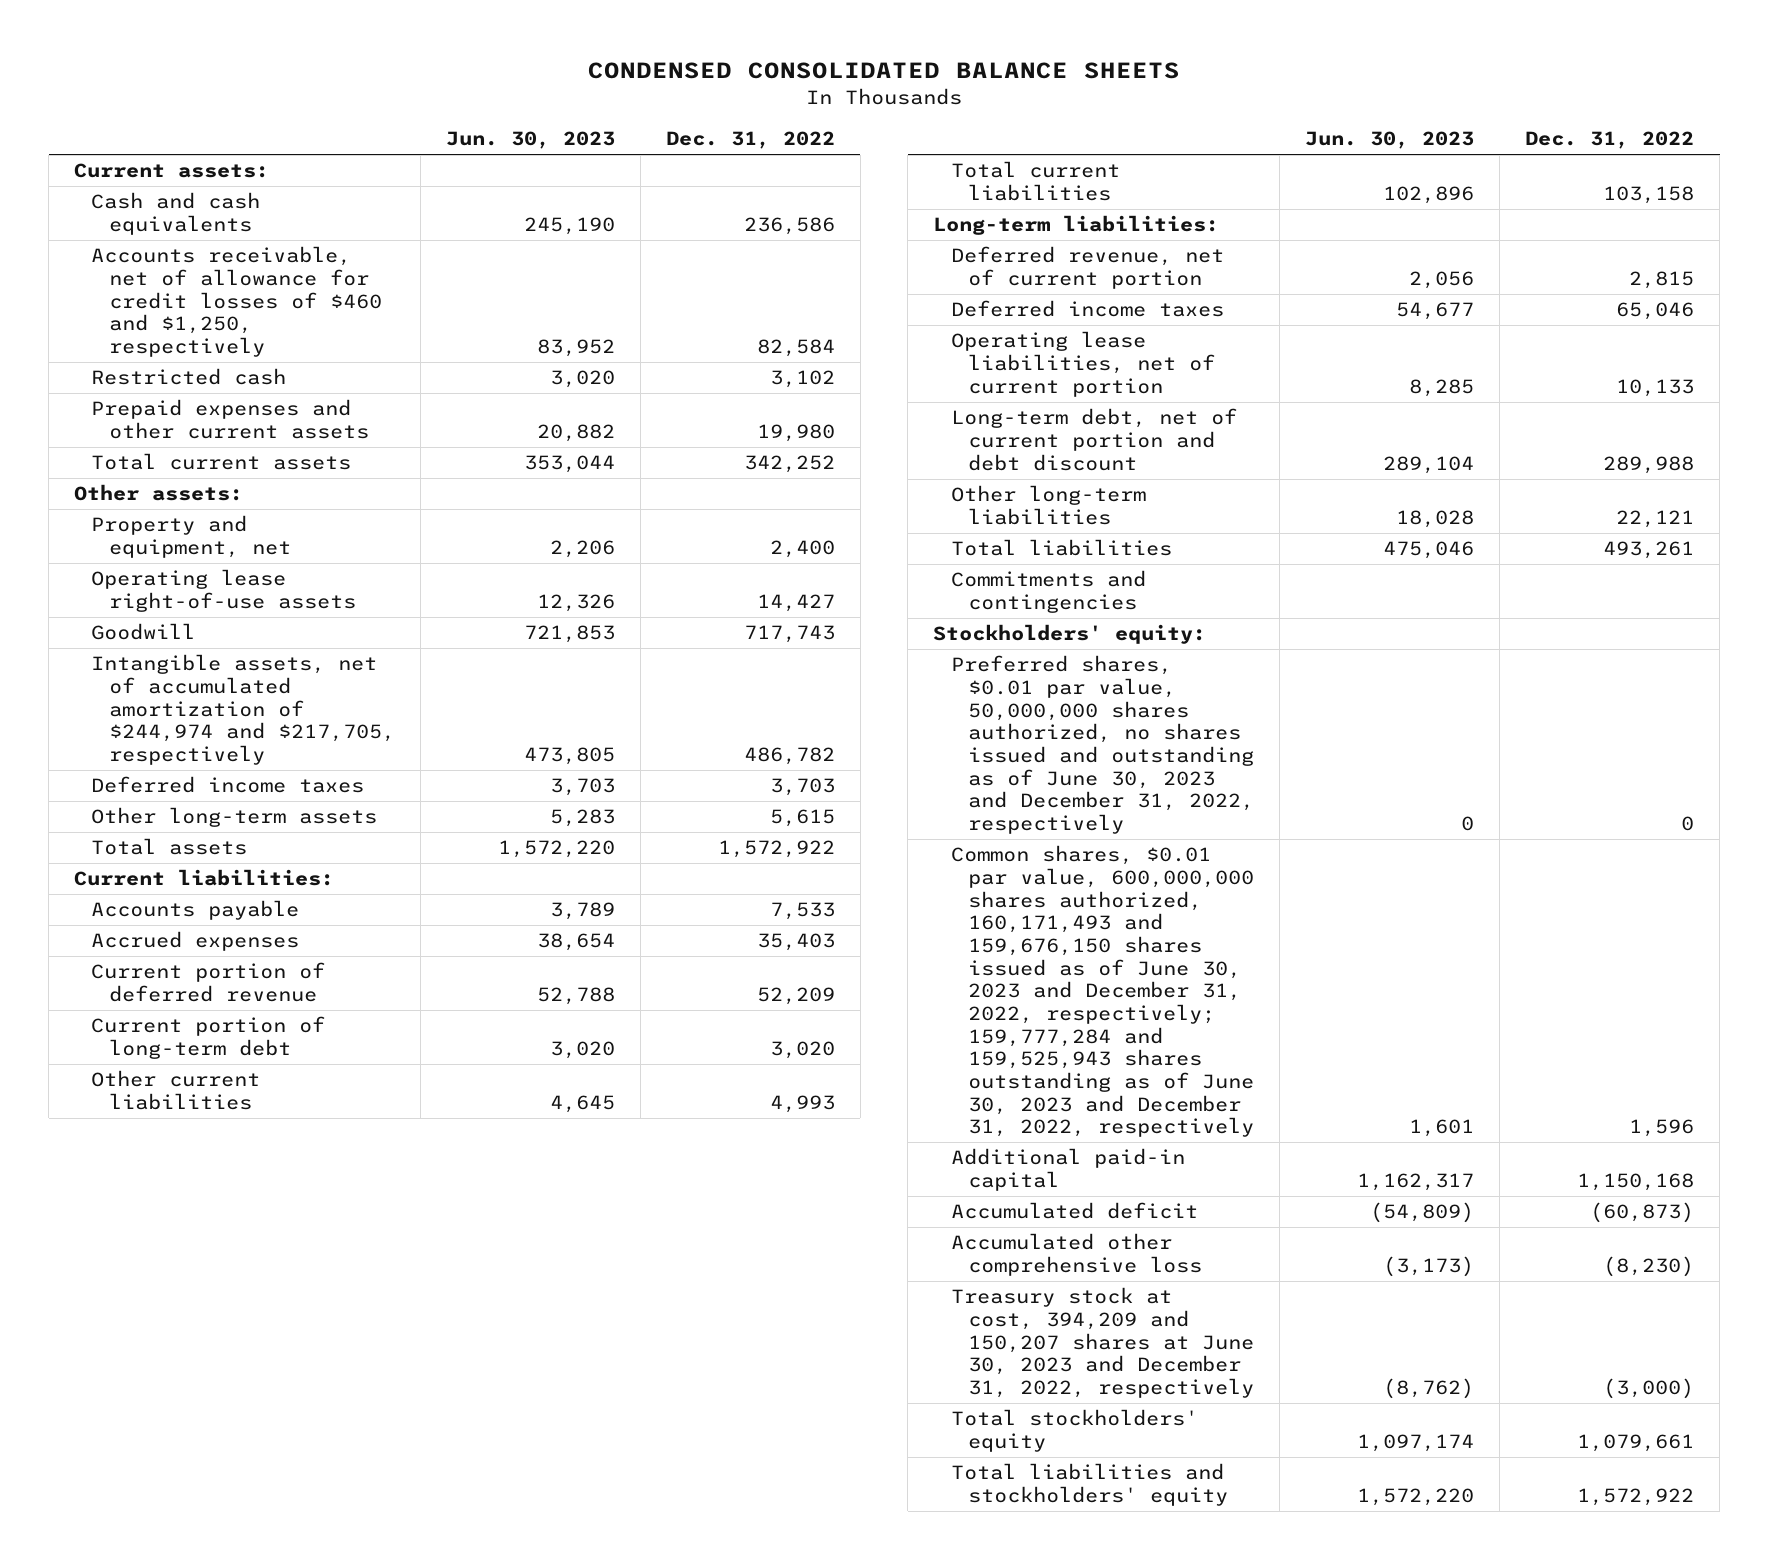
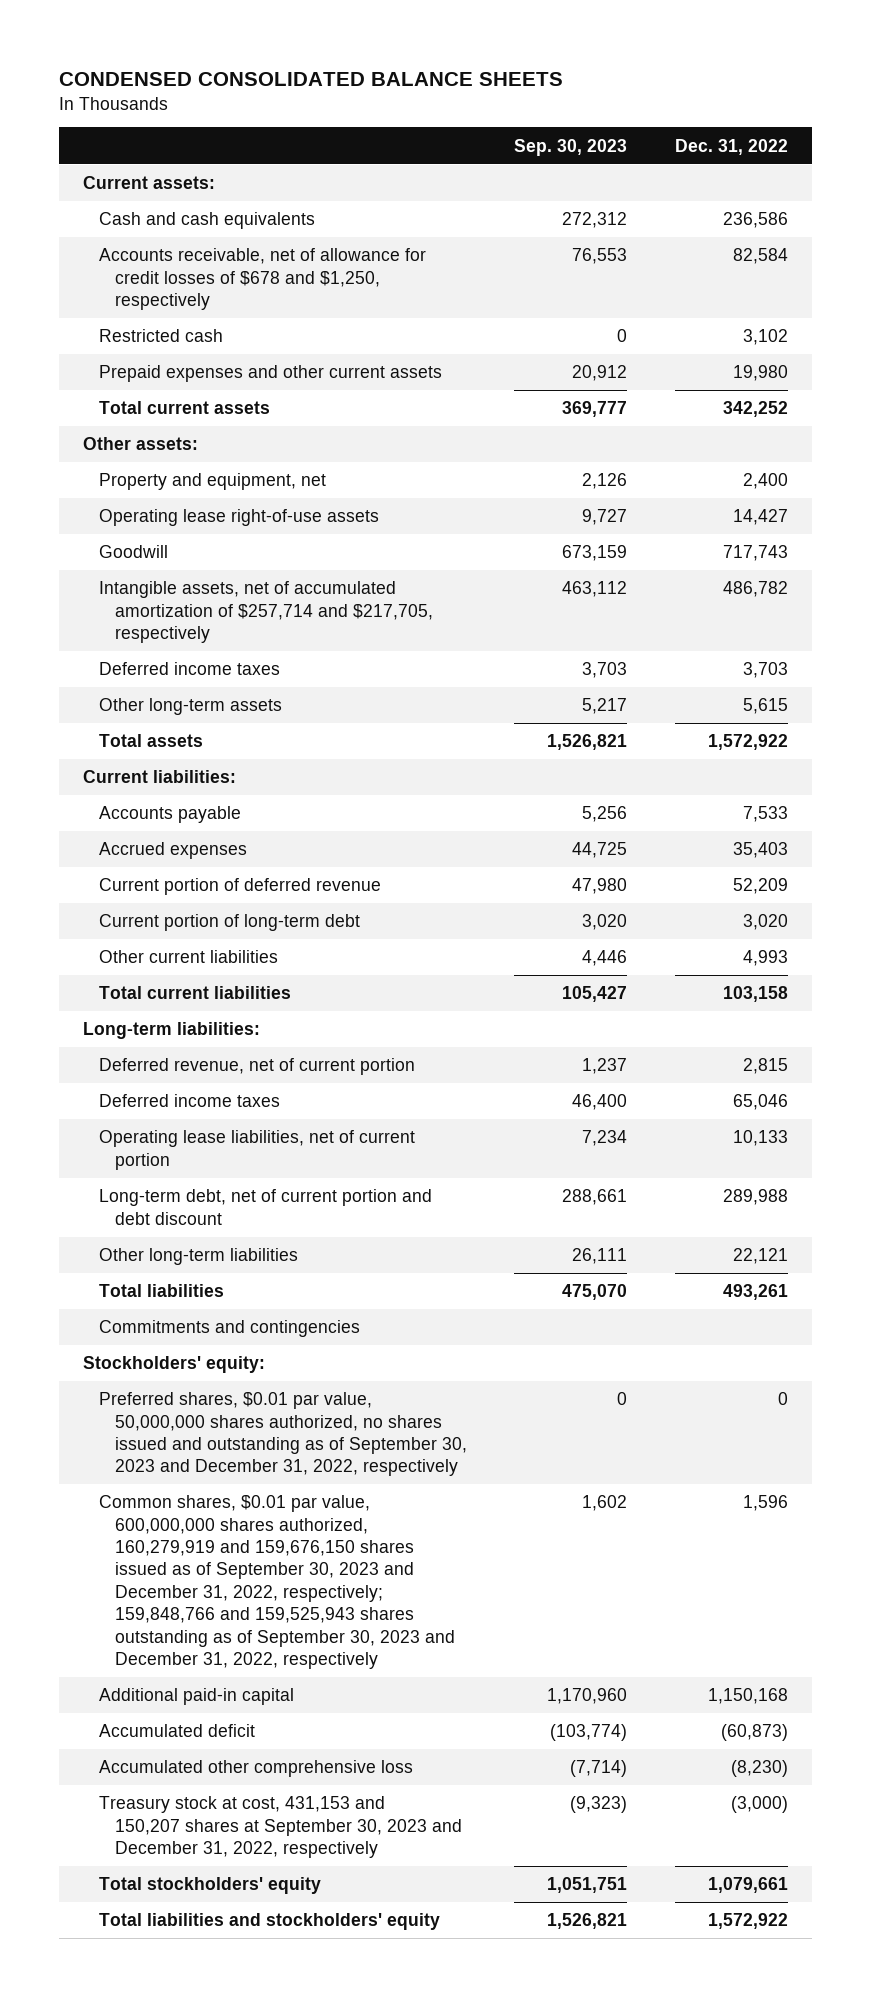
[445,131,615,150] Jun. 30, 2023 -> none
none -> [514,138,628,156] Sep. 30, 2023
[91,246,382,358] Accounts receivable, net of allowance for credit losses of $460 and $1,250, respectively -> [98,248,426,310] Accounts receivable, net of allowance for credit losses of $678 and $1,250, respectively
[91,654,395,766] Intangible assets, net of accumulated amortization of $244,974 and $217,705, respectively -> [98,581,433,643] Intangible assets, net of accumulated amortization of $257,714 and $217,705, respectively
[950,655,1255,835] Preferred shares, $0.01 par value, 50,000,000 shares authorized, no shares issued and outstanding as of June 30, 2023 and December 31, 2022, respectively -> [98,1392,467,1477] Preferred shares, $0.01 par value, 50,000,000 shares authorized, no shares issued and outstanding as of September 30, 2023 and December 31, 2022, respectively
[950,845,1255,1138] Common shares, $0.01 par value, 600,000,000 shares authorized, 160,171,493 and 159,676,150 shares issued as of June 30, 2023 and December 31, 2022, respectively; 159,777,284 and 159,525,943 shares outstanding as of June 30, 2023 and December 31, 2022, respectively -> [98,1495,455,1670] Common shares, $0.01 par value, 600,000,000 shares authorized, 160,279,919 and 159,676,150 shares issued as of September 30, 2023 and December 31, 2022, respectively; 159,848,766 and 159,525,943 shares outstanding as of September 30, 2023 and December 31, 2022, respectively
[950,1287,1255,1399] Treasury stock at cost, 394,209 and 150,207 shares at June 30, 2023 and December 31, 2022, respectively -> [98,1796,462,1858] Treasury stock at cost, 431,153 and 150,207 shares at September 30, 2023 and December 31, 2022, respectively

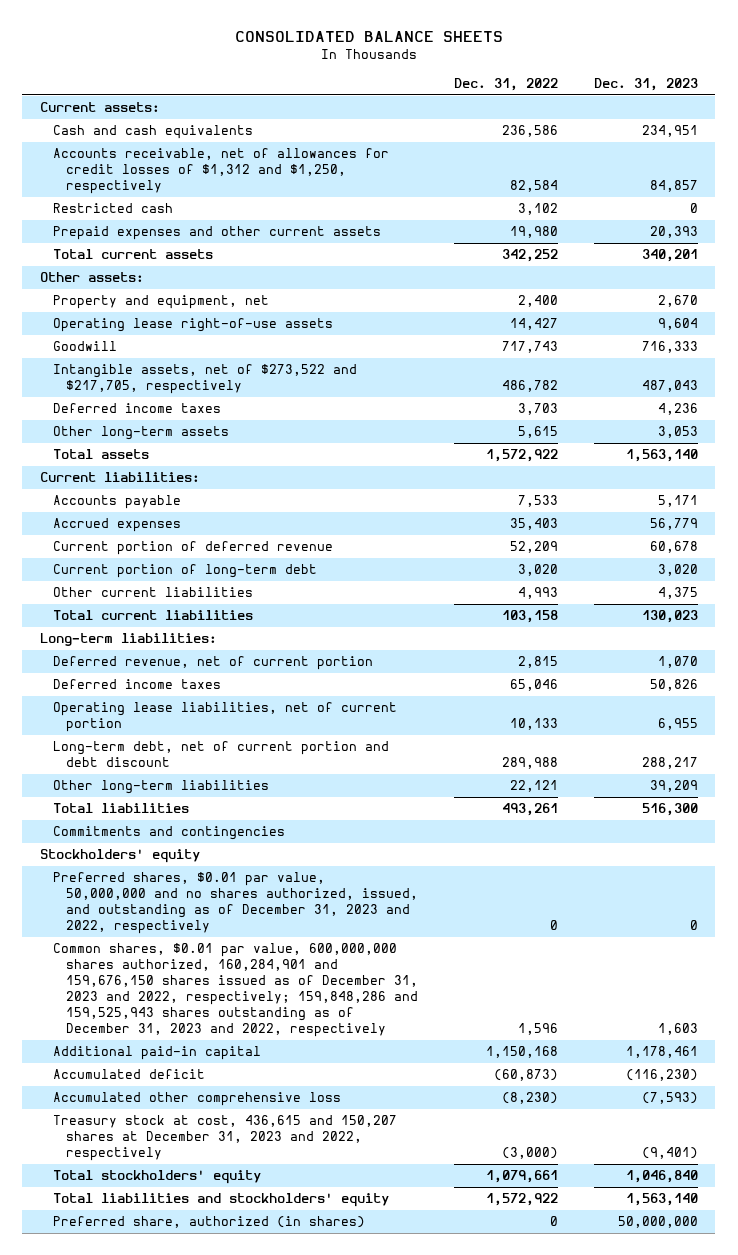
[58,72,563,87] CONDENSED CONSOLIDATED BALANCE SHEETS -> [234,30,503,42] CONSOLIDATED BALANCE SHEETS
[514,138,628,156] Sep. 30, 2023 -> none
none -> [593,77,698,91] Dec. 31, 2023
[98,248,426,310] Accounts receivable, net of allowance for credit losses of $678 and $1,250, respectively -> [53,148,390,195] Accounts receivable, net of allowances for credit losses of $1,312 and $1,250, respectively
[98,581,433,643] Intangible assets, net of accumulated amortization of $257,714 and $217,705, respectively -> [53,364,358,395] Intangible assets, net of $273,522 and $217,705, respectively
[82,1356,265,1374] Stockholders' equity: -> [40,849,201,864] Stockholders' equity
[98,1392,467,1477] Preferred shares, $0.01 par value, 50,000,000 shares authorized, no shares issued and outstanding as of September 30, 2023 and December 31, 2022, respectively -> [53,872,419,935] Preferred shares, $0.01 par value, 50,000,000 and no shares authorized, issued, and outstanding as of December 31, 2023 and 2022, respectively
[98,1495,455,1670] Common shares, $0.01 par value, 600,000,000 shares authorized, 160,279,919 and 159,676,150 shares issued as of September 30, 2023 and December 31, 2022, respectively; 159,848,766 and 159,525,943 shares outstanding as of September 30, 2023 and December 31, 2022, respectively -> [53,943,419,1037] Common shares, $0.01 par value, 600,000,000 shares authorized, 160,284,901 and 159,676,150 shares issued as of December 31, 2023 and 2022, respectively; 159,848,286 and 159,525,943 shares outstanding as of December 31, 2023 and 2022, respectively
[98,1796,462,1858] Treasury stock at cost, 431,153 and 150,207 shares at September 30, 2023 and December 31, 2022, respectively -> [53,1115,398,1162] Treasury stock at cost, 436,615 and 150,207 shares at December 31, 2023 and 2022, respectively
none -> [53,1216,366,1229] Preferred share, authorized (in shares)

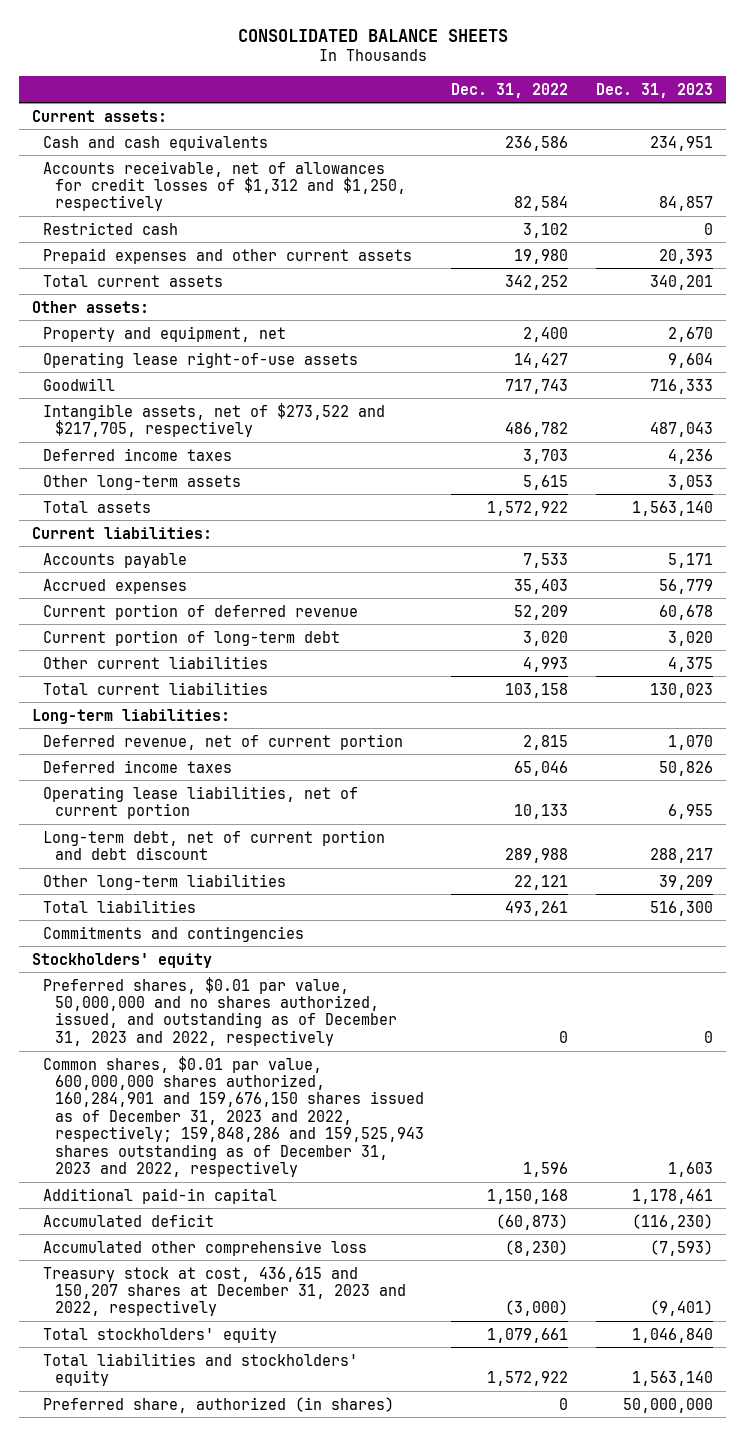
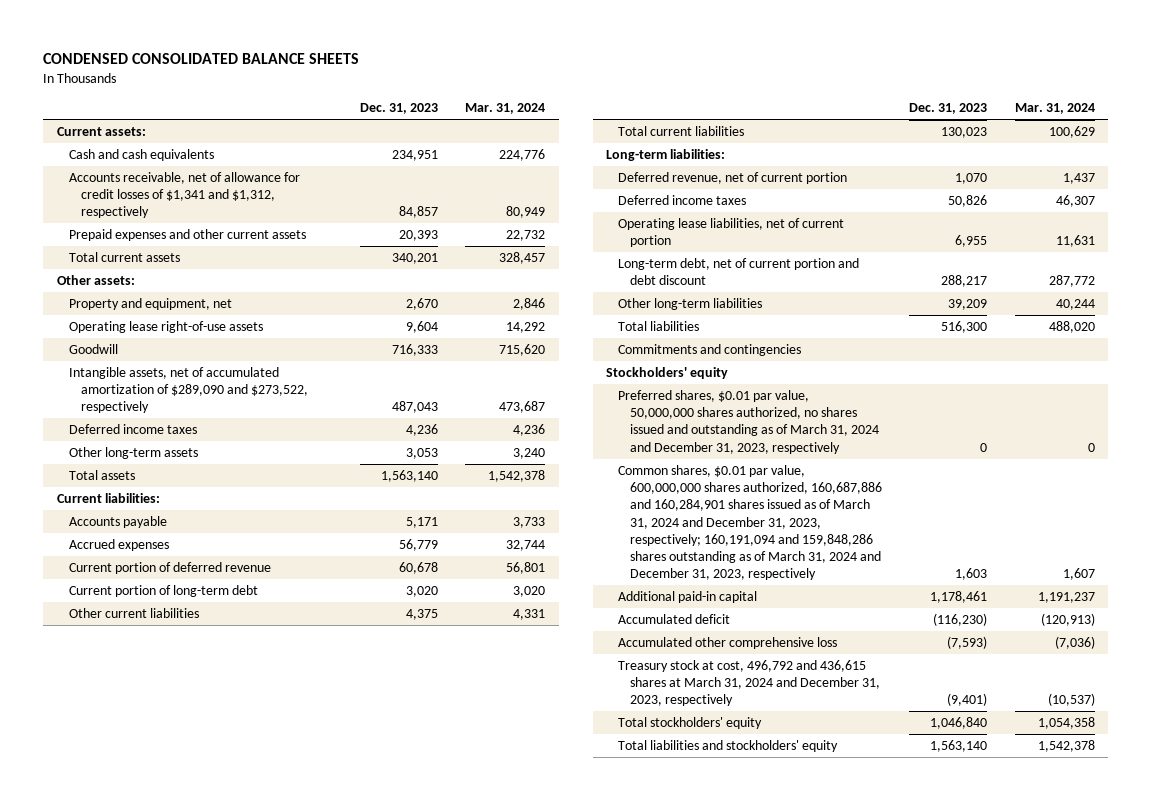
[237,28,508,42] CONSOLIDATED BALANCE SHEETS -> [43,53,360,65] CONDENSED CONSOLIDATED BALANCE SHEETS
[451,82,569,98] Dec. 31, 2022 -> none
none -> [465,103,546,115] Mar. 31, 2024
[43,221,179,235] Restricted cash -> none
[43,160,406,212] Accounts receivable, net of allowances for credit losses of $1,312 and $1,250, respectively -> [68,171,300,219] Accounts receivable, net of allowance for credit losses of $1,341 and $1,312, respectively
[43,402,386,437] Intangible assets, net of $273,522 and $217,705, respectively -> [68,366,308,414] Intangible assets, net of accumulated amortization of $289,090 and $273,522, respectively
[43,976,397,1046] Preferred shares, $0.01 par value, 50,000,000 and no shares authorized, issued, and outstanding as of December 31, 2023 and 2022, respectively -> [618,389,880,454] Preferred shares, $0.01 par value, 50,000,000 shares authorized, no shares issued and outstanding as of March 31, 2024 and December 31, 2023, respectively
[43,1055,424,1178] Common shares, $0.01 par value, 600,000,000 shares authorized, 160,284,901 and 159,676,150 shares issued as of December 31, 2023 and 2022, respectively; 159,848,286 and 159,525,943 shares outstanding as of December 31, 2023 and 2022, respectively -> [618,464,883,581] Common shares, $0.01 par value, 600,000,000 shares authorized, 160,687,886 and 160,284,901 shares issued as of March 31, 2024 and December 31, 2023, respectively; 160,191,094 and 159,848,286 shares outstanding as of March 31, 2024 and December 31, 2023, respectively
[43,1266,406,1317] Treasury stock at cost, 436,615 and 150,207 shares at December 31, 2023 and 2022, respectively -> [618,659,881,707] Treasury stock at cost, 496,792 and 436,615 shares at March 31, 2024 and December 31, 2023, respectively
[43,1396,395,1413] Preferred share, authorized (in shares) -> none

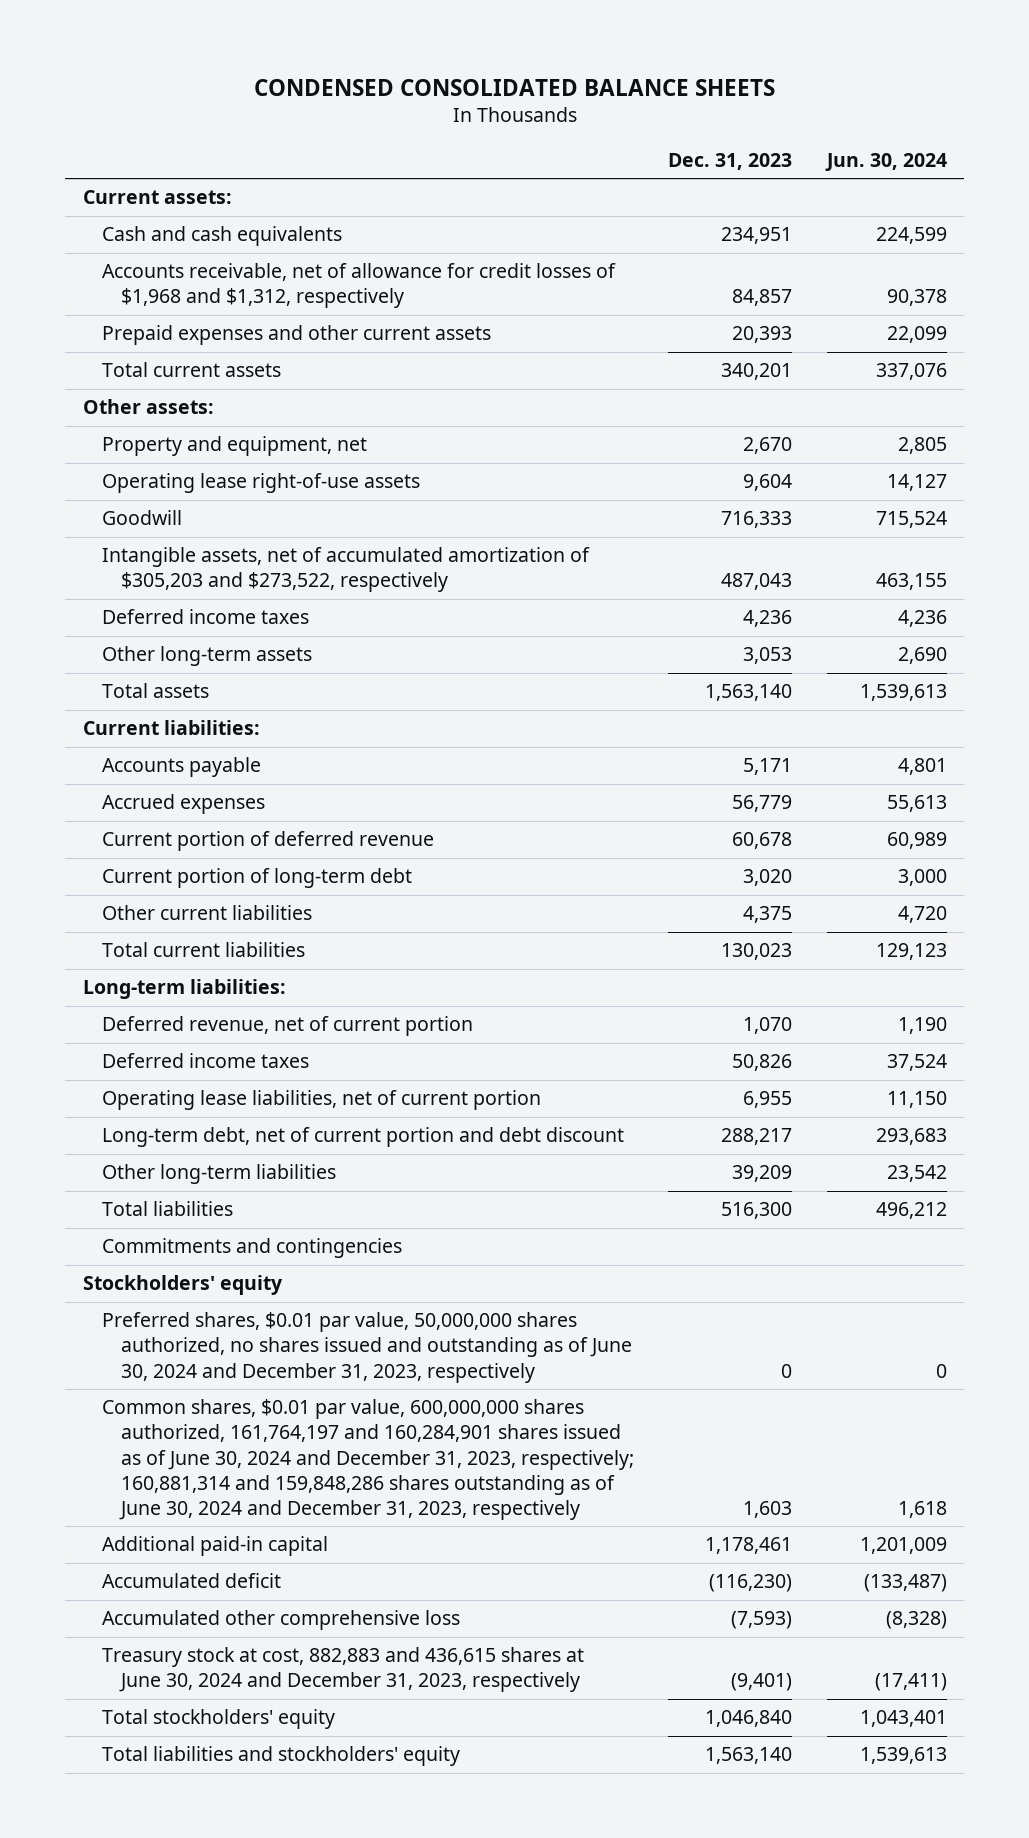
[465,103,546,115] Mar. 31, 2024 -> none
none -> [824,153,947,172] Jun. 30, 2024
[68,171,300,219] Accounts receivable, net of allowance for credit losses of $1,341 and $1,312, respectively -> [101,263,616,309] Accounts receivable, net of allowance for credit losses of $1,968 and $1,312, respectively
[68,366,308,414] Intangible assets, net of accumulated amortization of $289,090 and $273,522, respectively -> [101,547,590,593] Intangible assets, net of accumulated amortization of $305,203 and $273,522, respectively
[618,389,880,454] Preferred shares, $0.01 par value, 50,000,000 shares authorized, no shares issued and outstanding as of March 31, 2024 and December 31, 2023, respectively -> [101,1312,633,1383] Preferred shares, $0.01 par value, 50,000,000 shares authorized, no shares issued and outstanding as of June 30, 2024 and December 31, 2023, respectively
[618,464,883,581] Common shares, $0.01 par value, 600,000,000 shares authorized, 160,687,886 and 160,284,901 shares issued as of March 31, 2024 and December 31, 2023, respectively; 160,191,094 and 159,848,286 shares outstanding as of March 31, 2024 and December 31, 2023, respectively -> [101,1399,635,1520] Common shares, $0.01 par value, 600,000,000 shares authorized, 161,764,197 and 160,284,901 shares issued as of June 30, 2024 and December 31, 2023, respectively; 160,881,314 and 159,848,286 shares outstanding as of June 30, 2024 and December 31, 2023, respectively
[618,659,881,707] Treasury stock at cost, 496,792 and 436,615 shares at March 31, 2024 and December 31, 2023, respectively -> [101,1647,584,1693] Treasury stock at cost, 882,883 and 436,615 shares at June 30, 2024 and December 31, 2023, respectively

